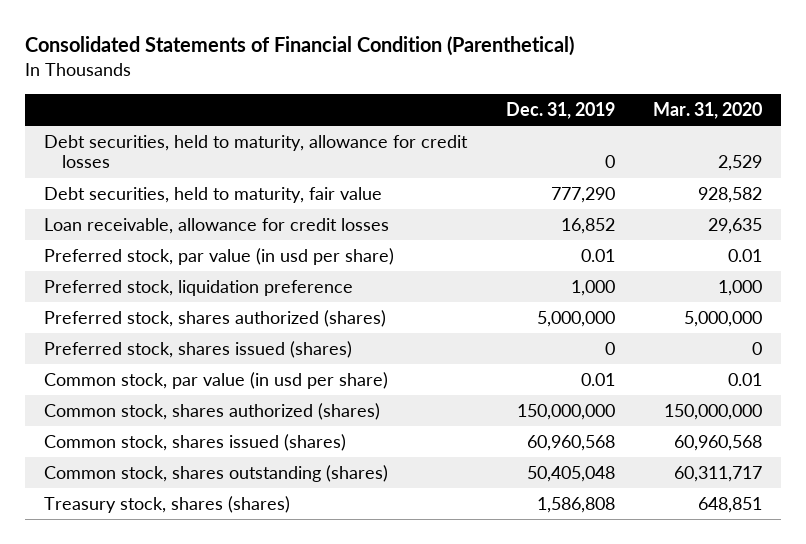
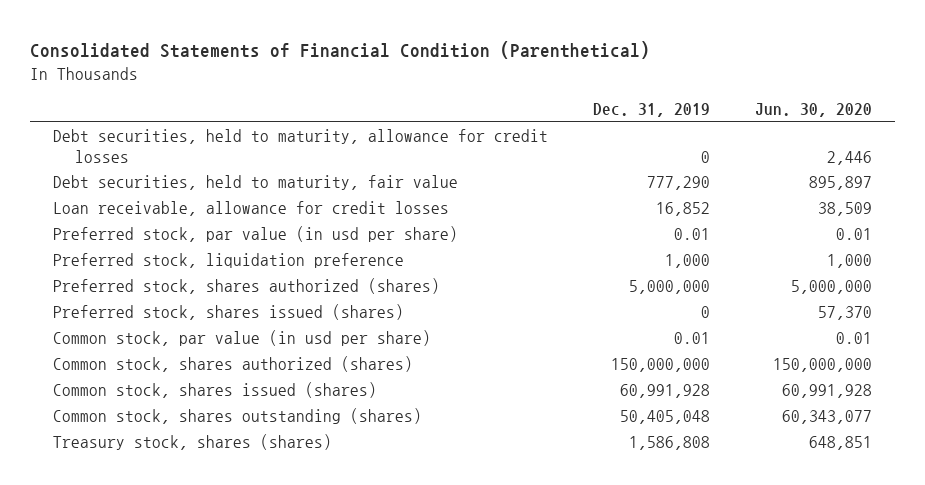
[653,101,763,119] Mar. 31, 2020 -> none
none -> [754,102,872,117] Jun. 30, 2020
[526,435,615,452] 60,960,568 -> [619,384,710,399] 60,991,928

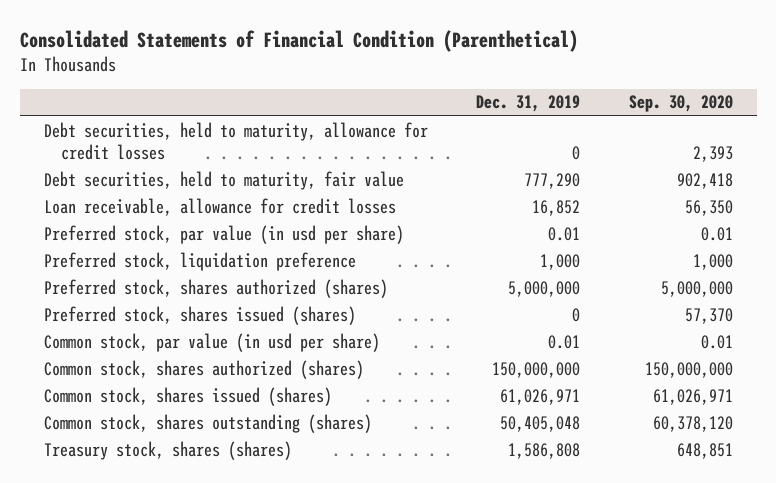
[754,102,872,117] Jun. 30, 2020 -> none
none -> [628,95,733,113] Sep. 30, 2020
[619,384,710,399] 60,991,928 -> [500,388,581,405] 61,026,971

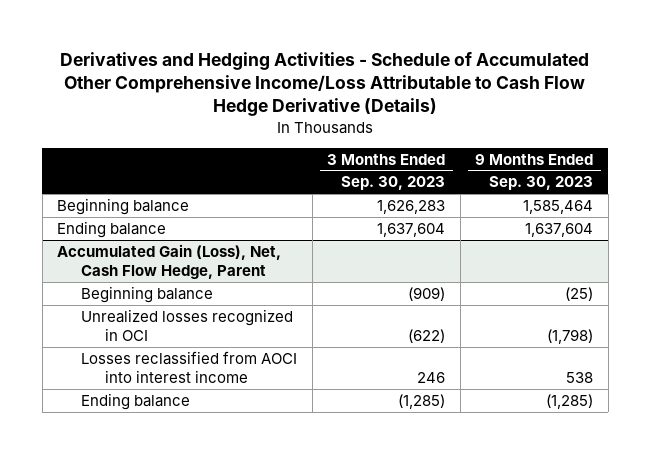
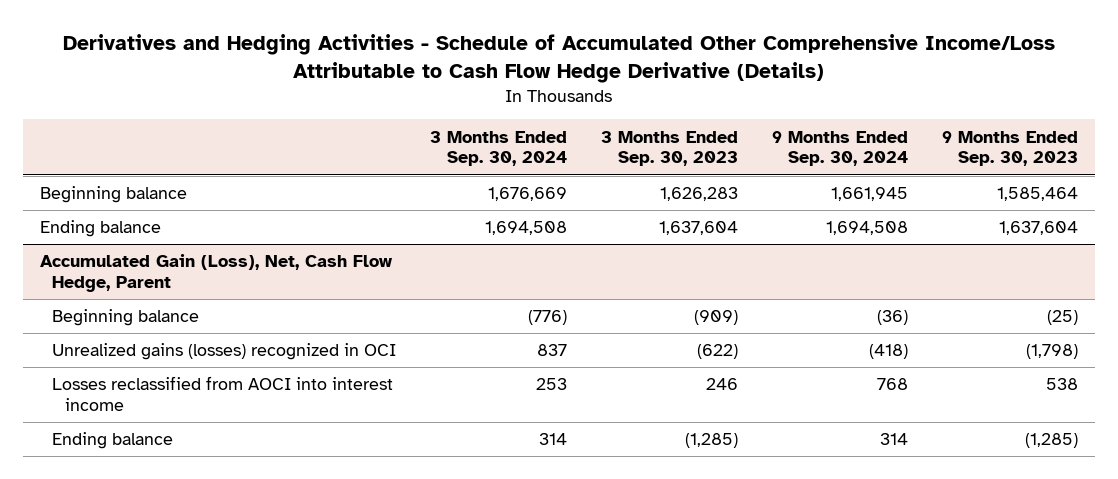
none -> [430,130,568,167] 3 Months Ended Sep. 30, 2024
none -> [772,130,909,167] 9 Months Ended Sep. 30, 2024
[81,308,294,341] Unrealized losses recognized in OCI -> [52,343,397,361] Unrealized gains (losses) recognized in OCI

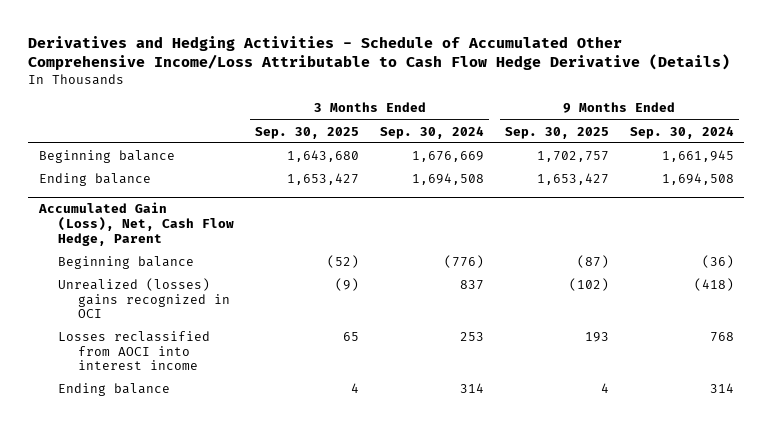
[601,130,739,167] 3 Months Ended Sep. 30, 2023 -> none
[942,130,1079,167] 9 Months Ended Sep. 30, 2023 -> none
none -> [255,126,360,139] Sep. 30, 2025
none -> [504,126,609,139] Sep. 30, 2025
[52,343,397,361] Unrealized gains (losses) recognized in OCI -> [58,278,231,319] Unrealized (losses) gains recognized in OCI

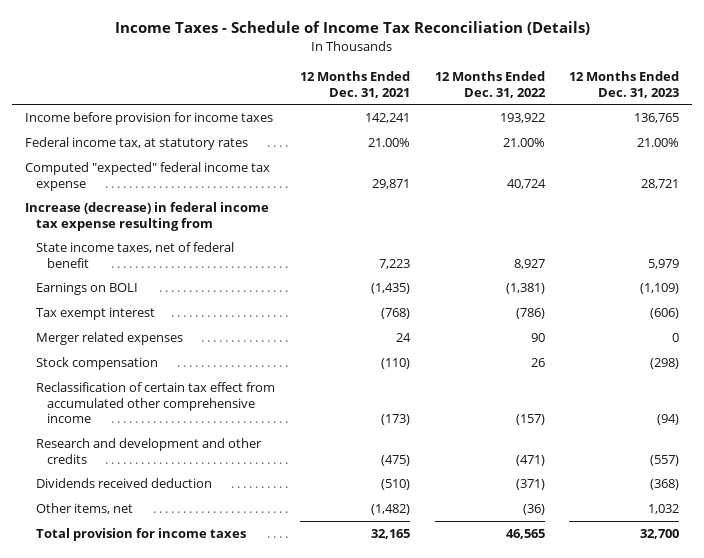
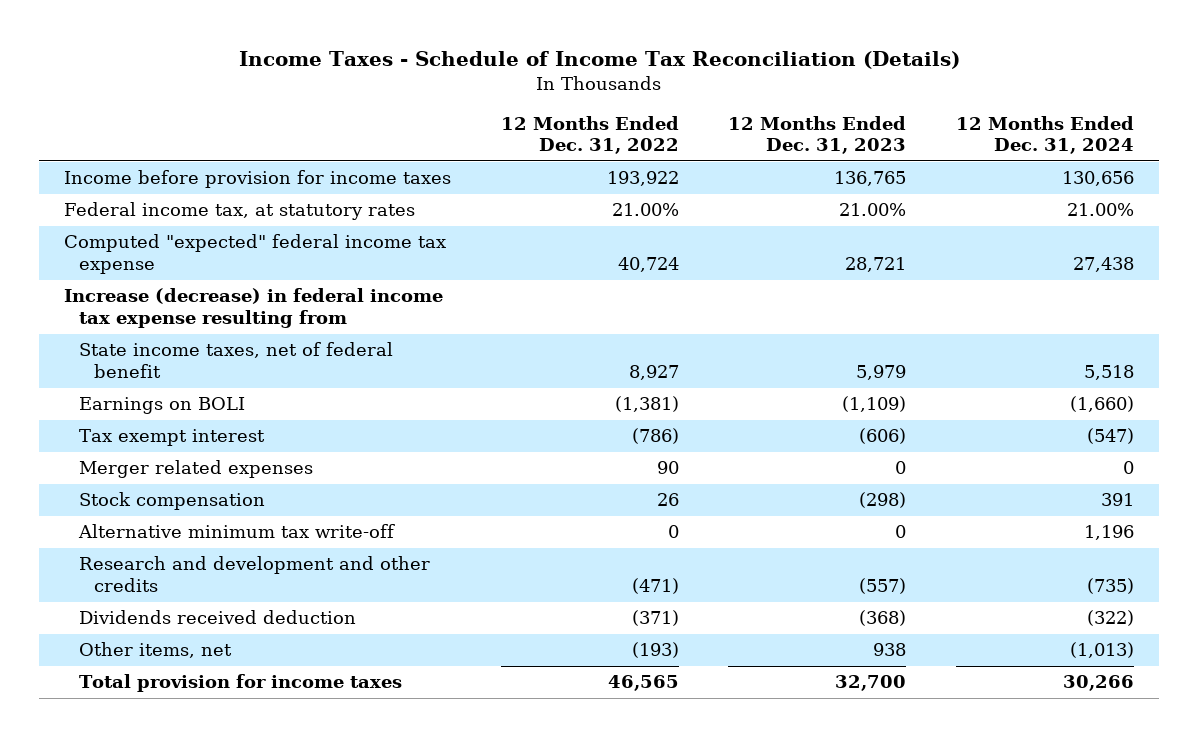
[299,70,410,98] 12 Months Ended Dec. 31, 2021 -> none
none -> [955,115,1134,155] 12 Months Ended Dec. 31, 2024
[36,382,276,424] Reclassification of certain tax effect from accumulated other comprehensive income -> none
none -> [78,524,396,539] Alternative minimum tax write-off
[522,504,545,516] (36) -> [631,642,679,659] (193)
[648,504,680,515] 1,032 -> [873,643,907,657] 938

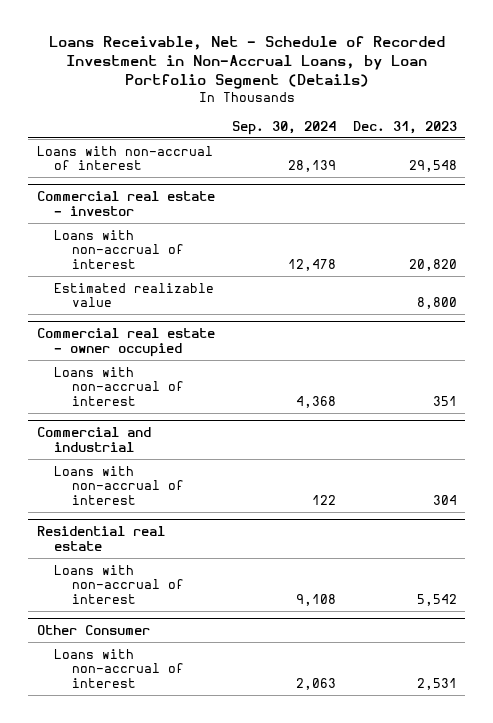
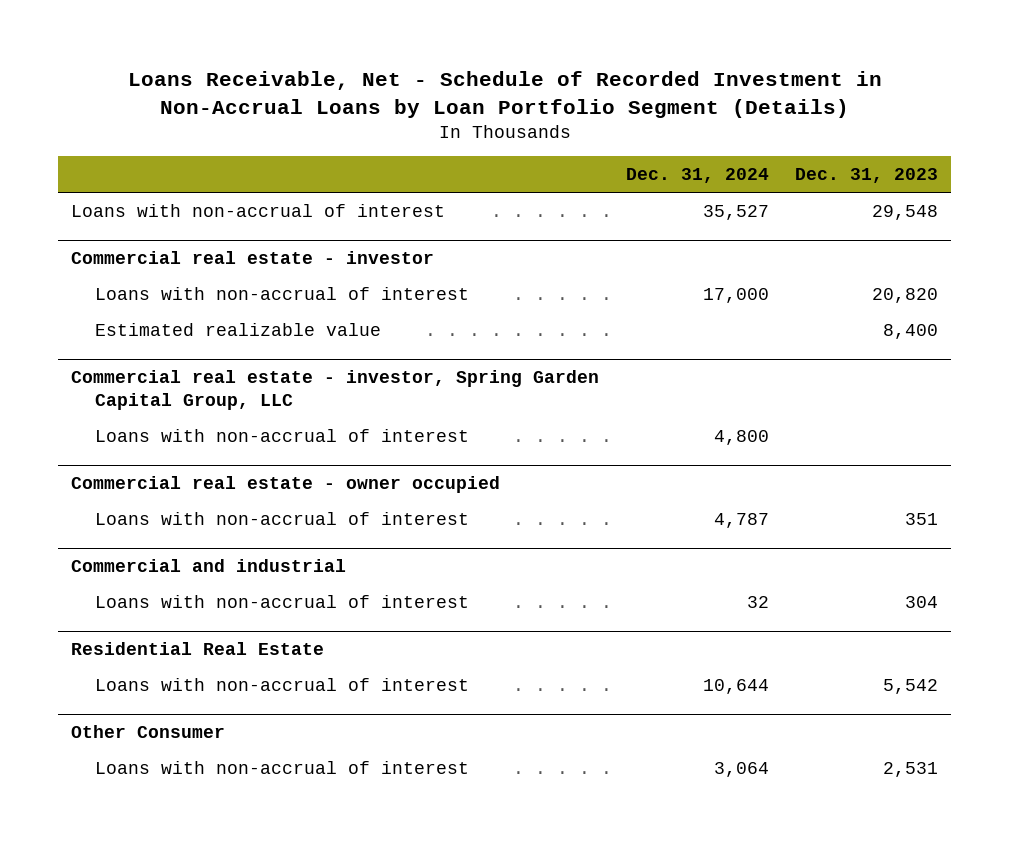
[48,36,445,90] Loans Receivable, Net - Schedule of Recorded Investment in Non-Accrual Loans, by Loan Portfolio Segment (Details) -> [127,70,882,118] Loans Receivable, Net - Schedule of Recorded Investment in Non-Accrual Loans by Loan Portfolio Segment (Details)
[231,120,336,135] Sep. 30, 2024 -> none
none -> [625,168,769,184] Dec. 31, 2024
[416,297,457,310] 8,800 -> [883,323,939,339] 8,400
none -> [71,370,600,410] Commercial real estate - investor, Spring Garden Capital Group, LLC
none -> [95,428,470,442] Loans with non-accrual of interest
[36,525,165,551] Residential real estate -> [71,642,325,656] Residential Real Estate

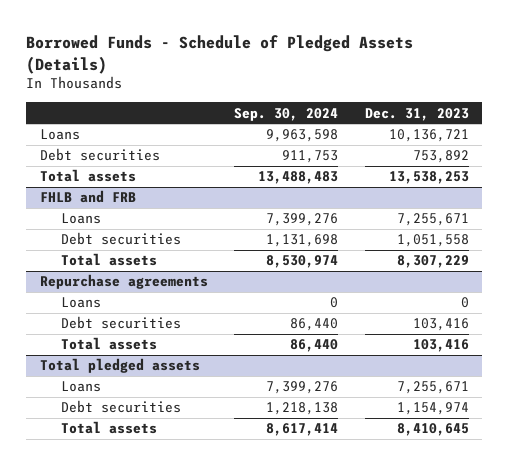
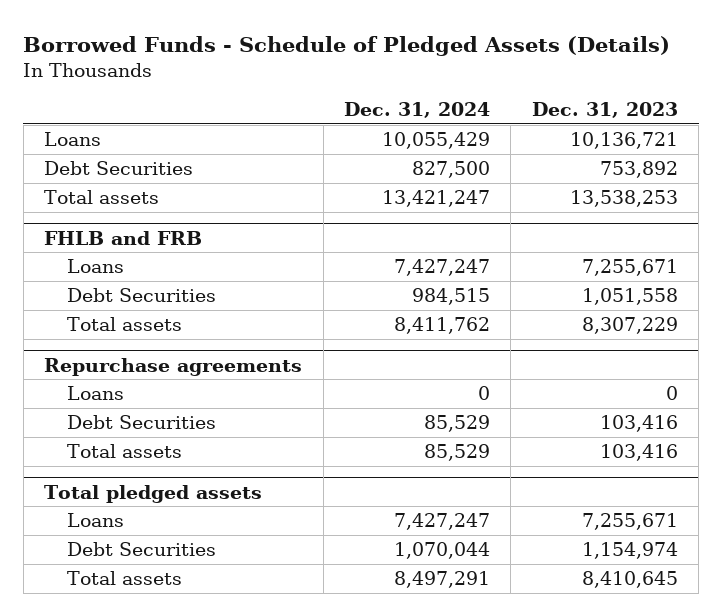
[234,107,339,121] Sep. 30, 2024 -> none
none -> [344,102,491,119] Dec. 31, 2024
[39,148,160,162] Debt securities -> [44,161,194,176] Debt Securities
[60,232,181,246] Debt securities -> [67,288,217,303] Debt Securities
[60,316,181,330] Debt securities -> [67,415,217,430] Debt Securities
[60,400,181,414] Debt securities -> [67,542,217,557] Debt Securities

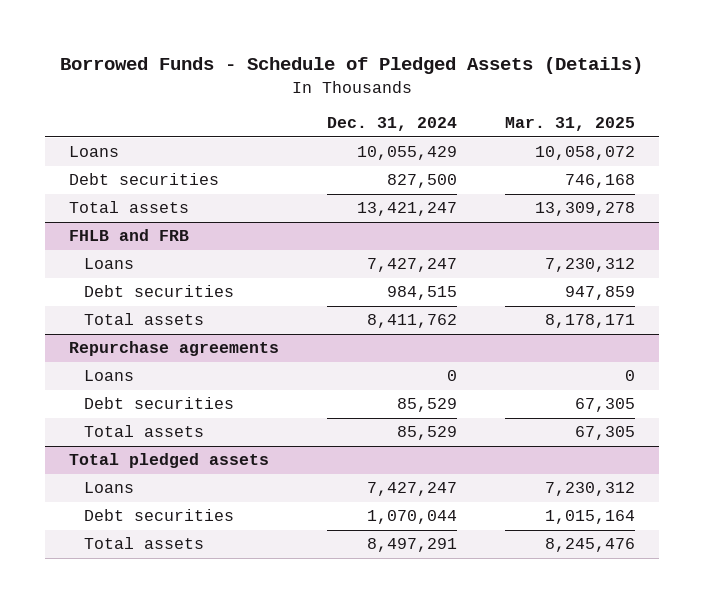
[531,102,678,119] Dec. 31, 2023 -> none
none -> [504,117,635,132] Mar. 31, 2025
[44,161,194,176] Debt Securities -> [68,173,219,186] Debt securities
[67,288,217,303] Debt Securities -> [84,285,235,298] Debt securities
[67,415,217,430] Debt Securities -> [84,397,235,410] Debt securities
[67,542,217,557] Debt Securities -> [84,509,235,522] Debt securities

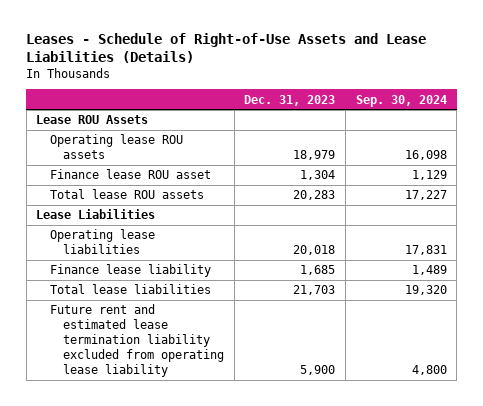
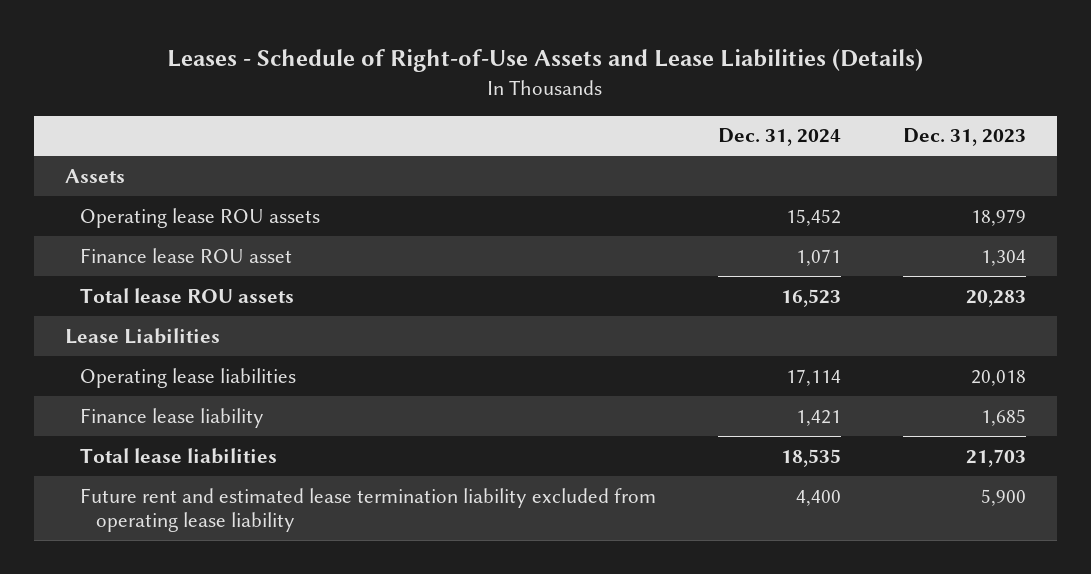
[355,94,447,107] Sep. 30, 2024 -> none
none -> [718,128,842,147] Dec. 31, 2024
[36,115,149,125] Lease ROU Assets -> [64,168,125,183] Assets

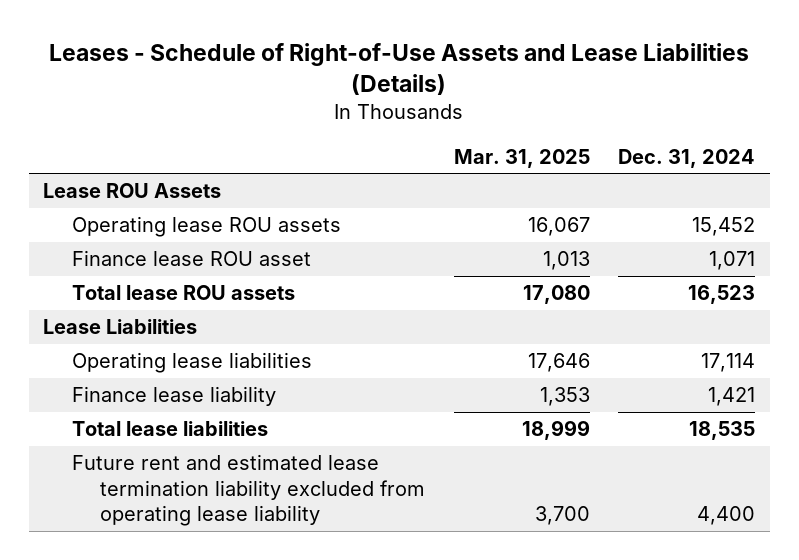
[903,128,1027,147] Dec. 31, 2023 -> none
none -> [453,148,590,168] Mar. 31, 2025
[64,168,125,183] Assets -> [43,183,222,199] Lease ROU Assets

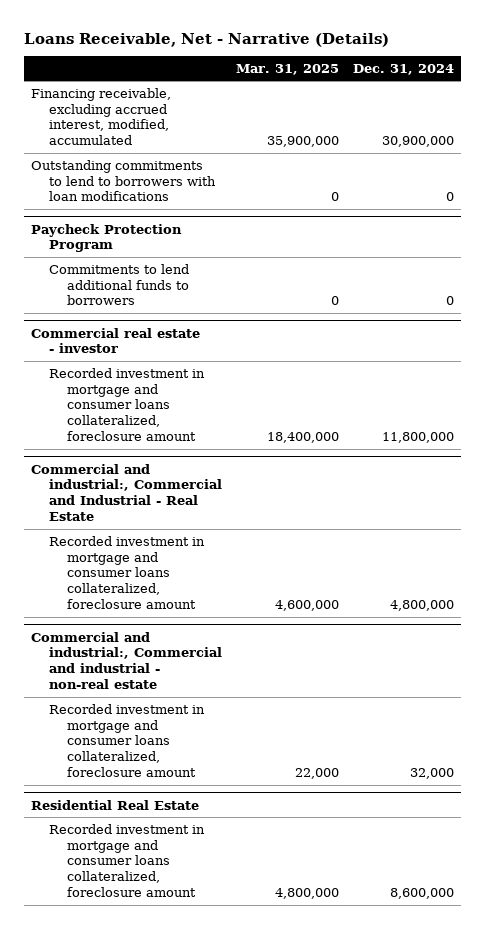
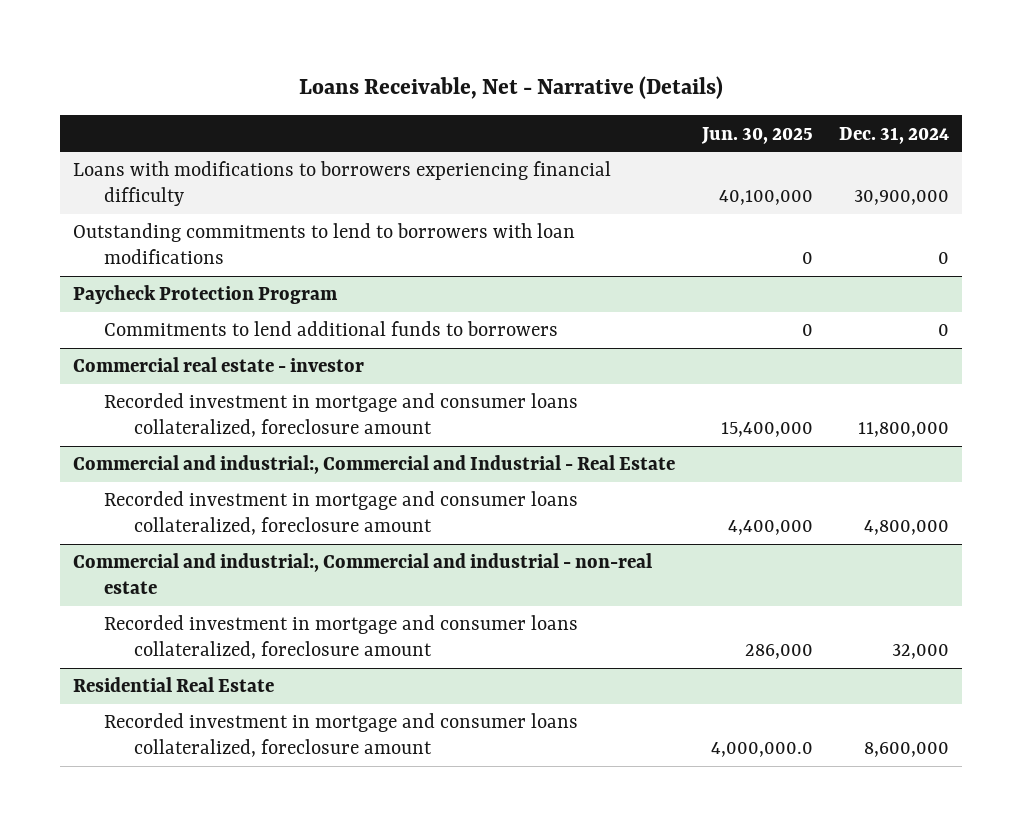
[236,63,340,75] Mar. 31, 2025 -> none
none -> [700,126,813,144] Jun. 30, 2025
[30,87,171,146] Financing receivable, excluding accrued interest, modified, accumulated -> [73,161,612,206] Loans with modifications to borrowers experiencing financial difficulty

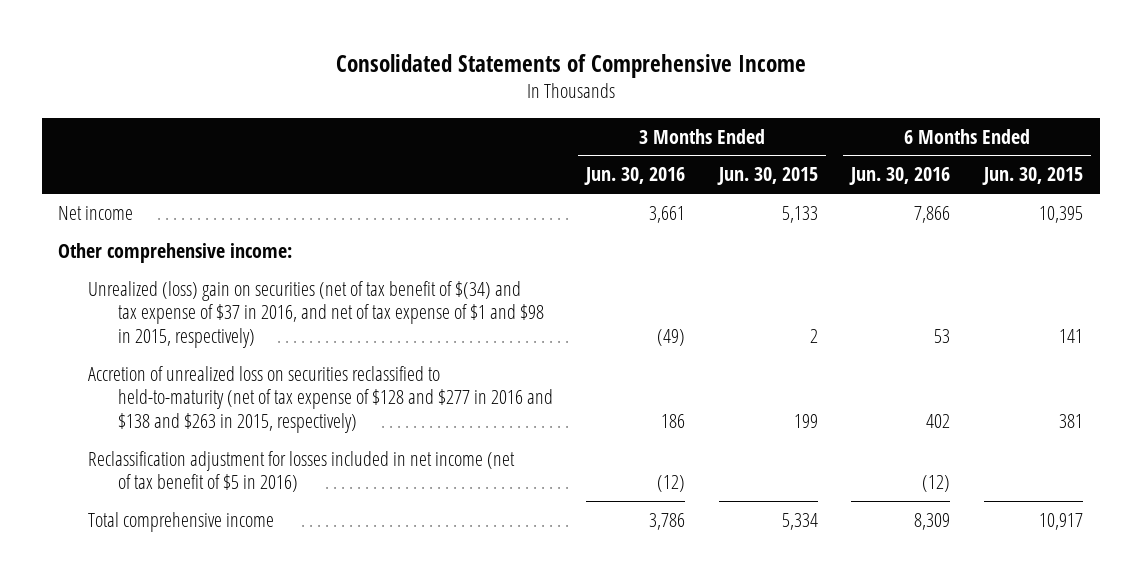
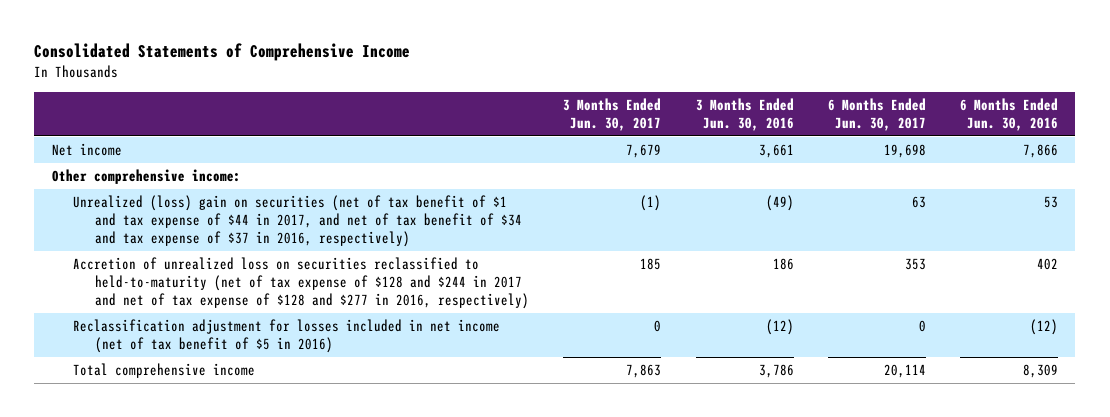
[716,167,818,186] Jun. 30, 2015 -> none
[981,167,1083,186] Jun. 30, 2015 -> none
none -> [563,97,662,131] 3 Months Ended Jun. 30, 2017
none -> [827,97,926,131] 6 Months Ended Jun. 30, 2017
[87,280,544,349] Unrealized (loss) gain on securities (net of tax benefit of $(34) and tax expense of $37 in 2016, and net of tax expense of $1 and $98 in 2015, respectively) -> [73,195,523,248] Unrealized (loss) gain on securities (net of tax benefit of $1 and tax expense of $44 in 2017, and net of tax benefit of $34 and tax expense of $37 in 2016, respectively)
[87,365,553,434] Accretion of unrealized loss on securities reclassified to held-to-maturity (net of tax expense of $128 and $277 in 2016 and $138 and $263 in 2015, respectively) -> [73,257,530,310] Accretion of unrealized loss on securities reclassified to held-to-maturity (net of tax expense of $128 and $244 in 2017 and net of tax expense of $128 and $277 in 2016, respectively)

